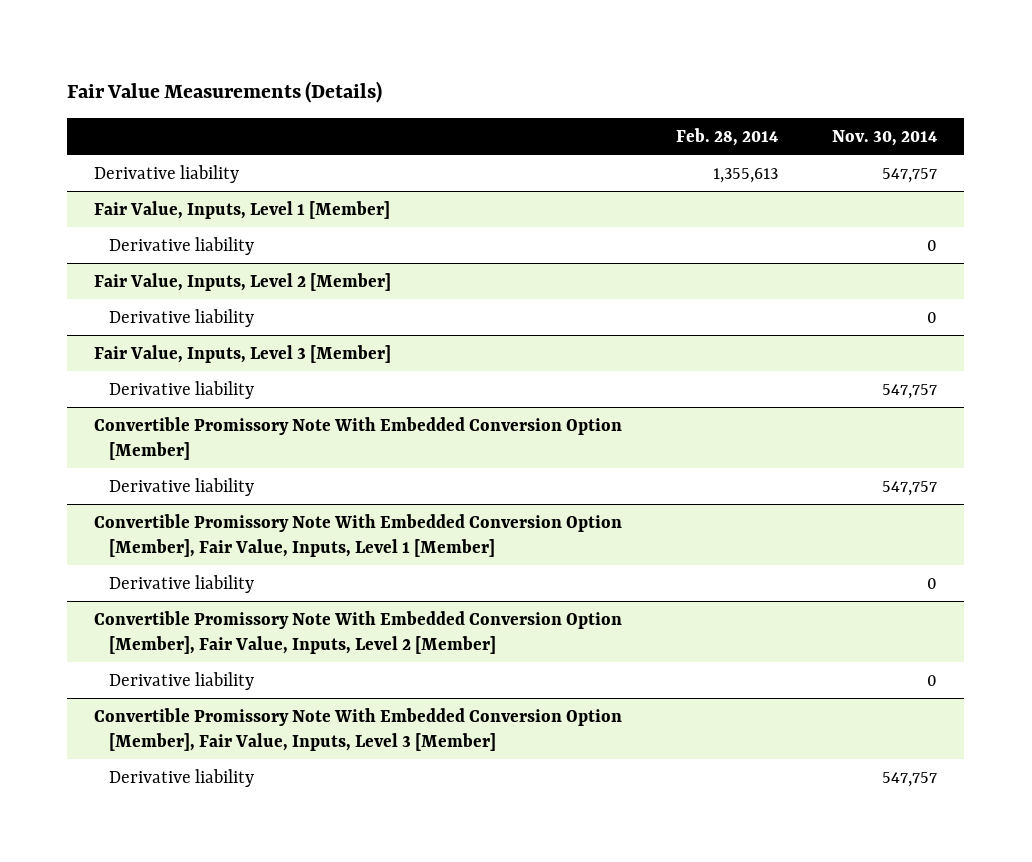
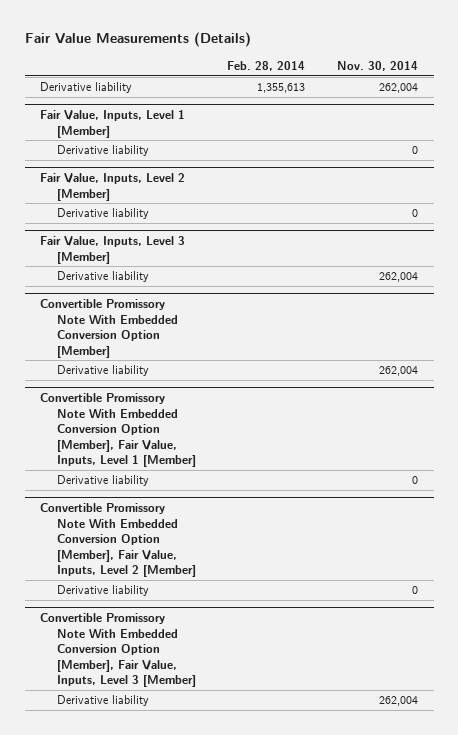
[882,167,938,183] 547,757 -> [379,83,419,94] 262,004
[882,383,938,399] 547,757 -> [379,272,419,283] 262,004
[882,480,938,496] 547,757 -> [379,366,419,377] 262,004
[882,771,938,787] 547,757 -> [379,696,419,707] 262,004

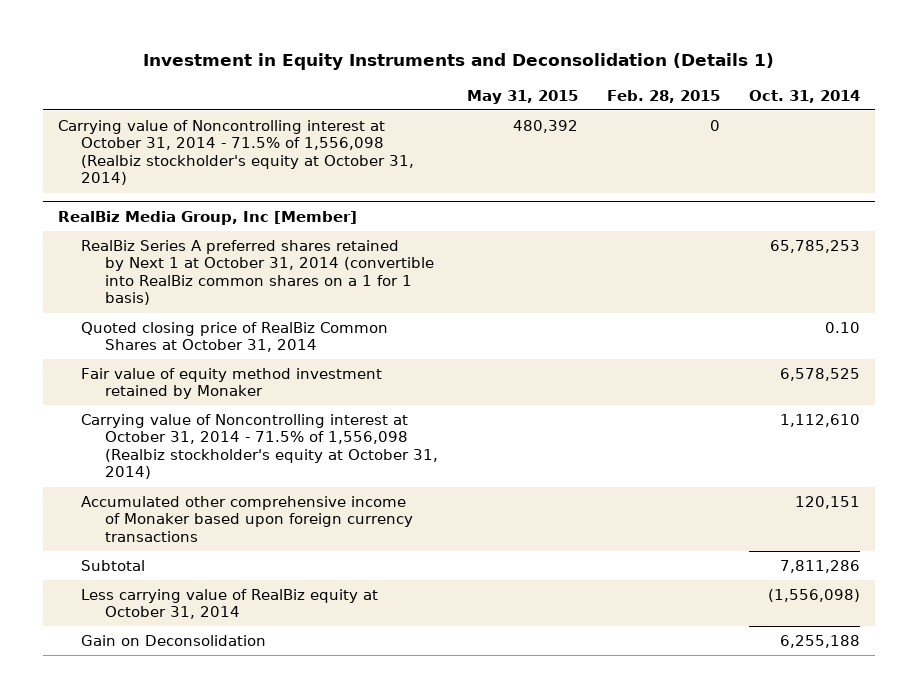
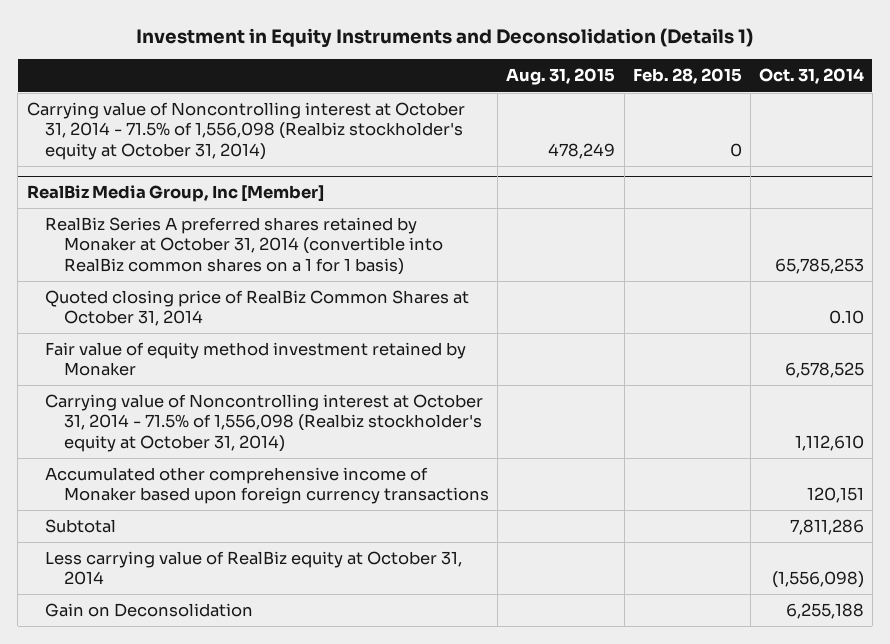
[466,89,578,104] May 31, 2015 -> none
none -> [506,68,616,86] Aug. 31, 2015
[81,239,434,306] RealBiz Series A preferred shares retained by Next 1 at October 31, 2014 (convertible into RealBiz common shares on a 1 for 1 basis) -> [45,216,444,275] RealBiz Series A preferred shares retained by Monaker at October 31, 2014 (convertible into RealBiz common shares on a 1 for 1 basis)

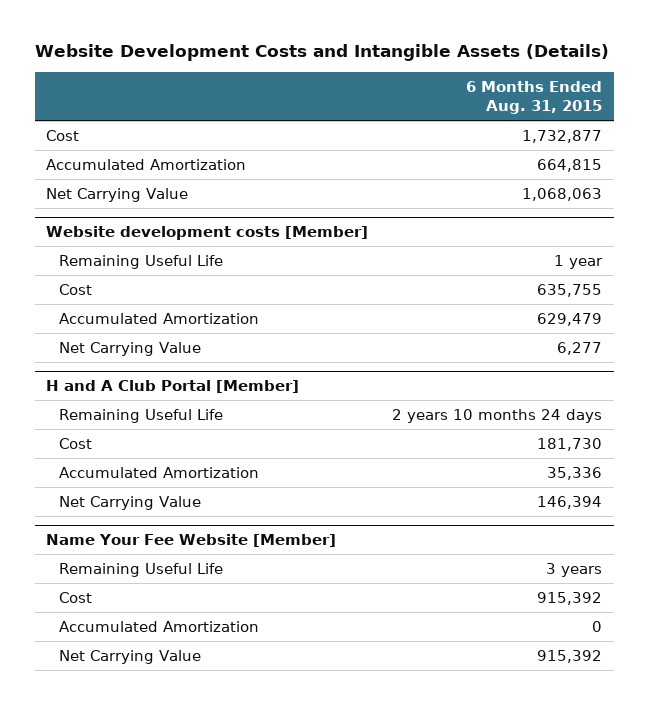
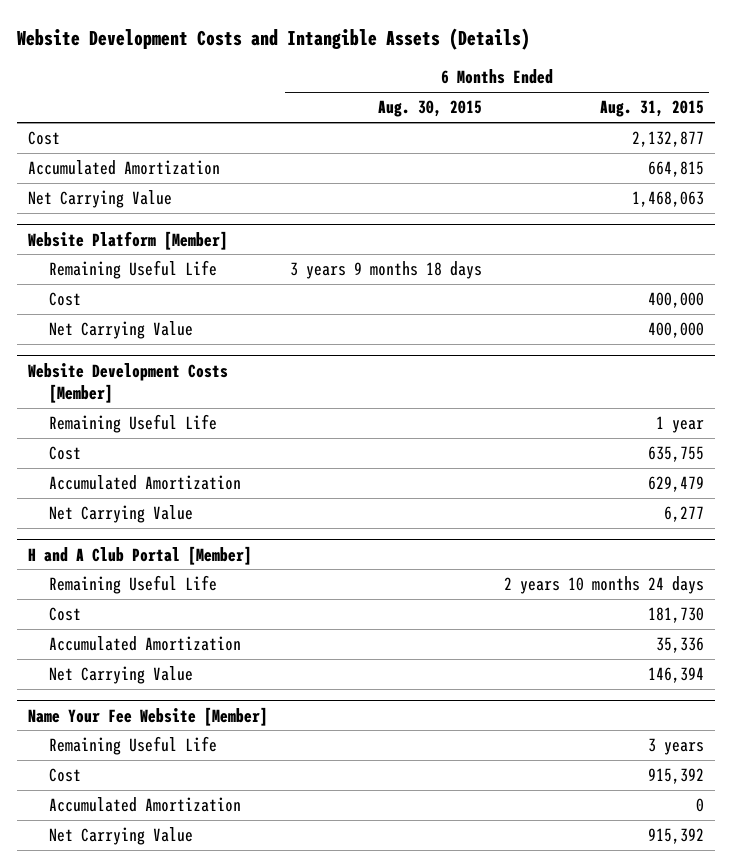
none -> [378,100,483,118] Aug. 30, 2015
[521,129,602,143] 1,732,877 -> [631,131,704,148] 2,132,877
[521,187,602,201] 1,068,063 -> [631,191,704,208] 1,468,063
none -> [28,230,229,250] Website Platform [Member]
none -> [49,260,218,280] Remaining Useful Life
none -> [49,292,82,307] Cost
none -> [49,321,194,340] Net Carrying Value
[46,226,369,241] Website development costs [Member] -> [28,362,229,404] Website Development Costs [Member]

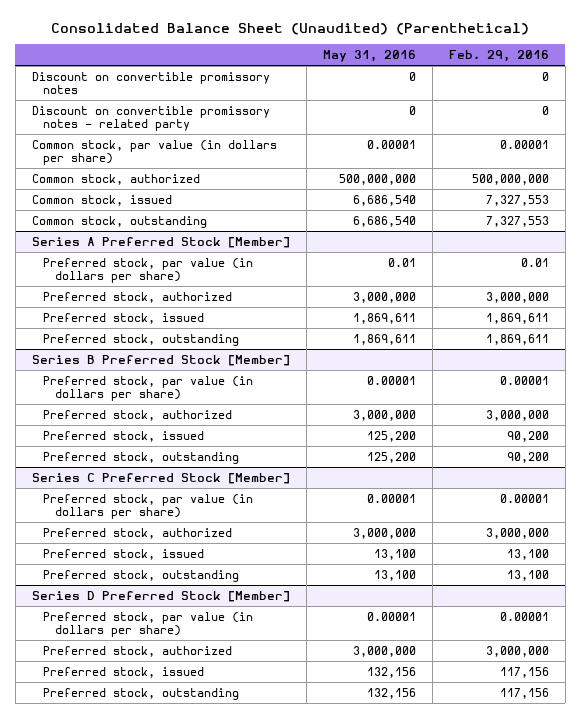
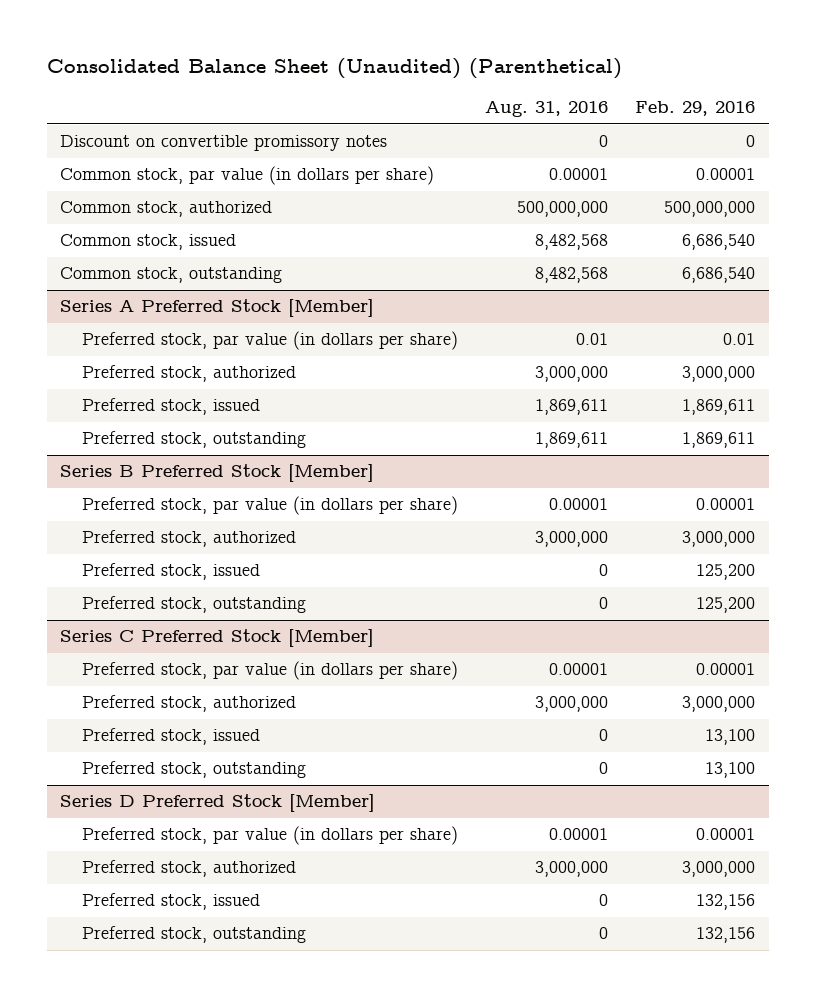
[322,49,416,62] May 31, 2016 -> none
none -> [485,101,609,118] Aug. 31, 2016
[31,105,270,132] Discount on convertible promissory notes - related party -> none
[485,194,549,206] 7,327,553 -> [682,234,756,251] 6,686,540
[485,215,549,227] 7,327,553 -> [682,267,756,284] 6,686,540
[506,430,549,442] 90,200 -> [696,564,756,581] 125,200
[506,451,549,463] 90,200 -> [696,597,756,614] 125,200
[499,666,549,678] 117,156 -> [696,894,756,911] 132,156
[499,687,549,699] 117,156 -> [696,927,756,944] 132,156

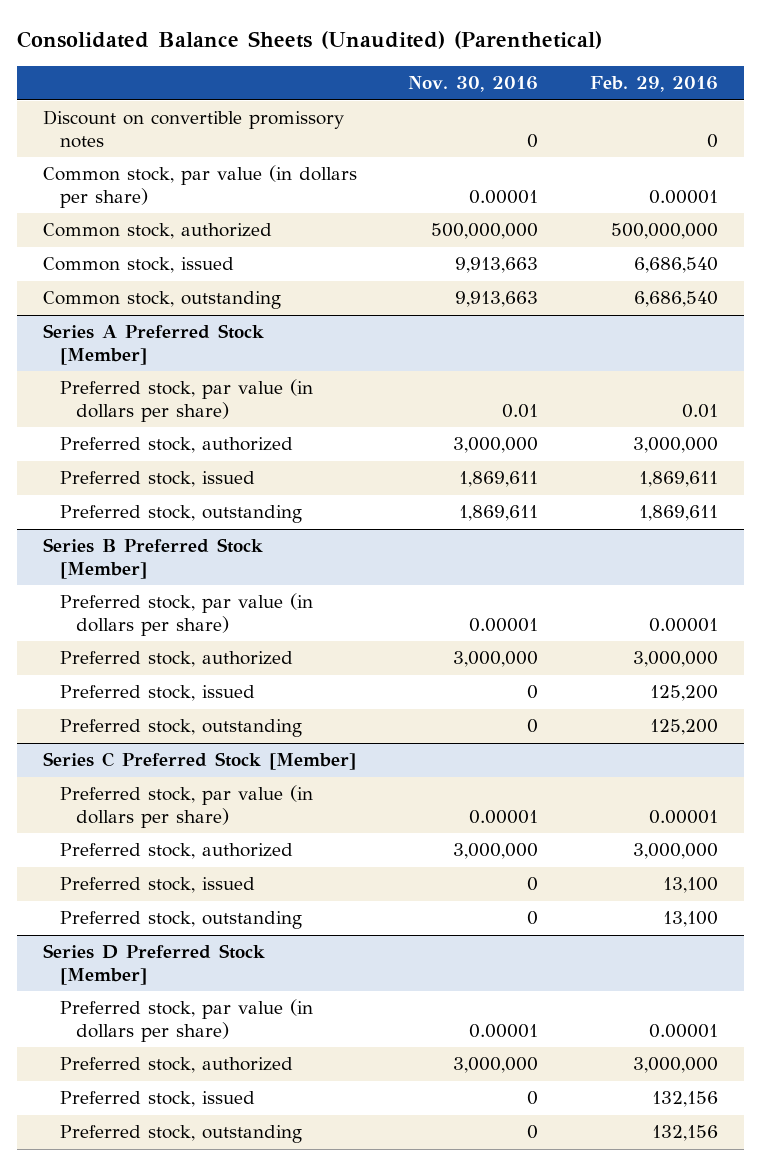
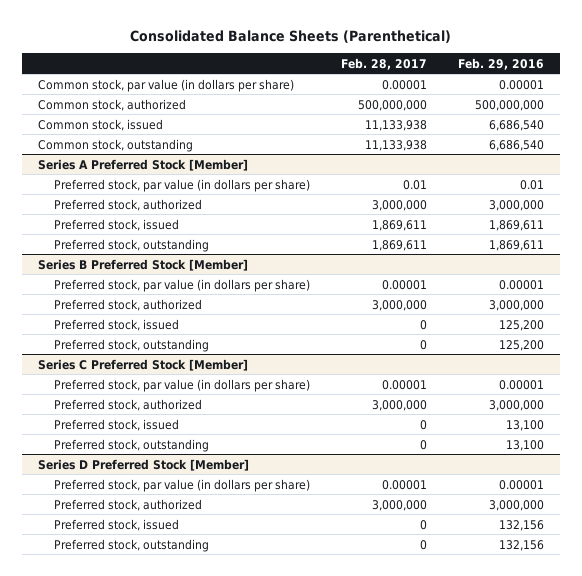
[17,30,603,49] Consolidated Balance Sheets (Unaudited) (Parenthetical) -> [129,29,451,43] Consolidated Balance Sheets (Parenthetical)
[408,76,539,93] Nov. 30, 2016 -> none
none -> [341,57,428,70] Feb. 28, 2017
[42,110,344,149] Discount on convertible promissory notes -> none

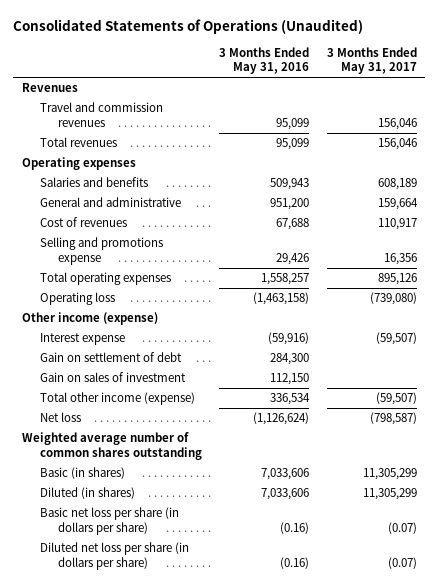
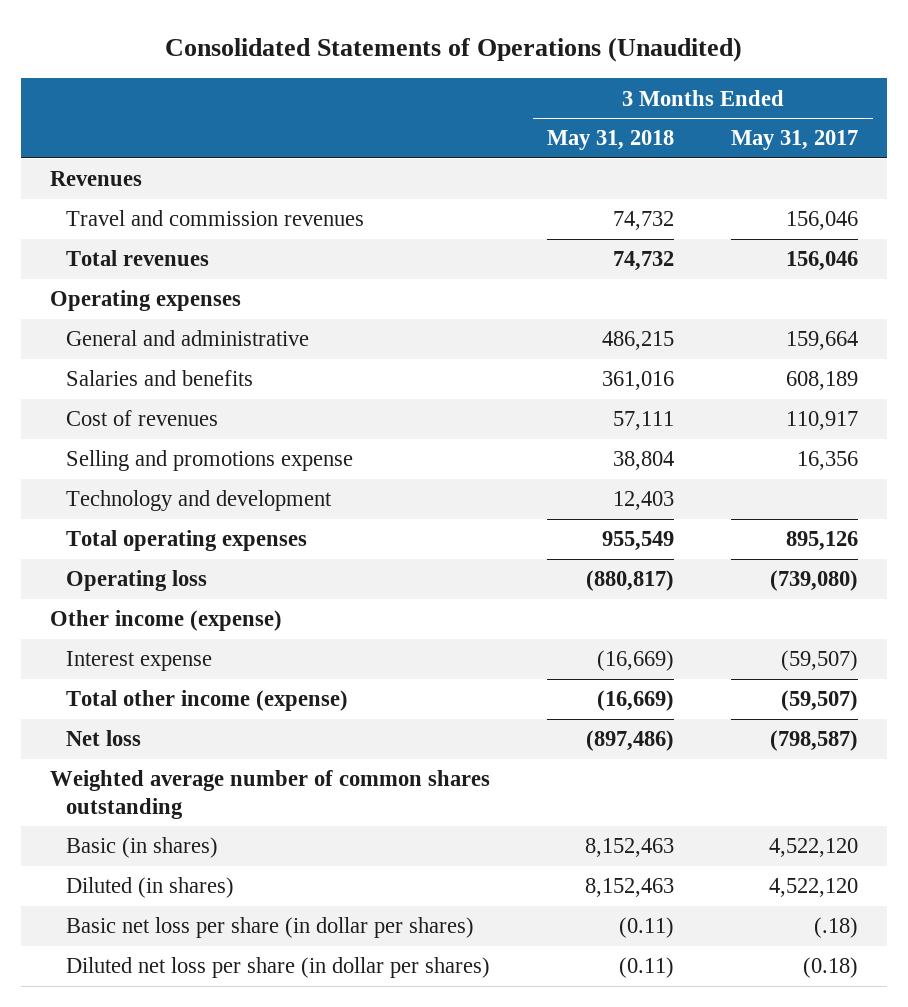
[219,46,310,75] 3 Months Ended May 31, 2016 -> none
none -> [547,130,675,151] May 31, 2018
[39,177,148,188] Salaries and benefits -> [66,370,254,387] Salaries and benefits
none -> [66,490,333,512] Technology and development
[39,352,182,363] Gain on settlement of debt -> none
[39,372,186,383] Gain on sales of investment -> none
[362,468,417,481] 11,305,299 -> [769,838,859,858] 4,522,120
[362,488,417,501] 11,305,299 -> [769,878,859,898] 4,522,120
[39,507,179,535] Basic net loss per share (in dollars per share) -> [66,917,475,939] Basic net loss per share (in dollar per shares)
[387,521,417,534] (0.07) -> [814,917,859,939] (.18)
[39,542,189,570] Diluted net loss per share (in dollars per share) -> [66,957,491,979] Diluted net loss per share (in dollar per shares)
[387,556,417,569] (0.07) -> [803,957,859,979] (0.18)

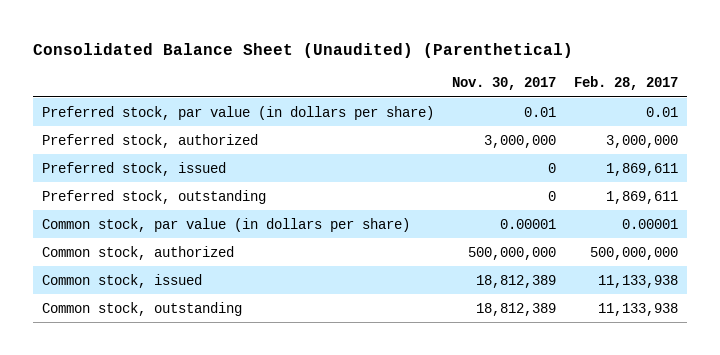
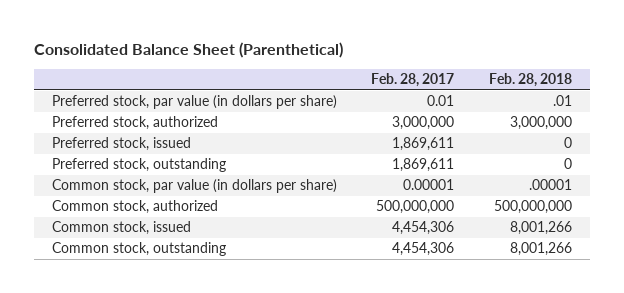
[33,42,574,58] Consolidated Balance Sheet (Unaudited) (Parenthetical) -> [34,42,344,59] Consolidated Balance Sheet (Parenthetical)
[452,77,557,91] Nov. 30, 2017 -> none
none -> [489,73,573,88] Feb. 28, 2018
[597,274,678,288] 11,133,938 -> [392,221,455,236] 4,454,306
[597,302,678,316] 11,133,938 -> [392,242,455,257] 4,454,306

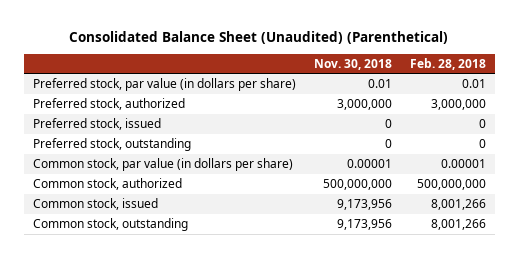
[34,42,344,59] Consolidated Balance Sheet (Parenthetical) -> [69,31,449,45] Consolidated Balance Sheet (Unaudited) (Parenthetical)
[371,73,455,88] Feb. 28, 2017 -> none
none -> [313,58,392,70] Nov. 30, 2018
[553,95,573,107] .01 -> [461,79,486,89] 0.01
[529,179,573,191] .00001 -> [440,159,486,169] 0.00001

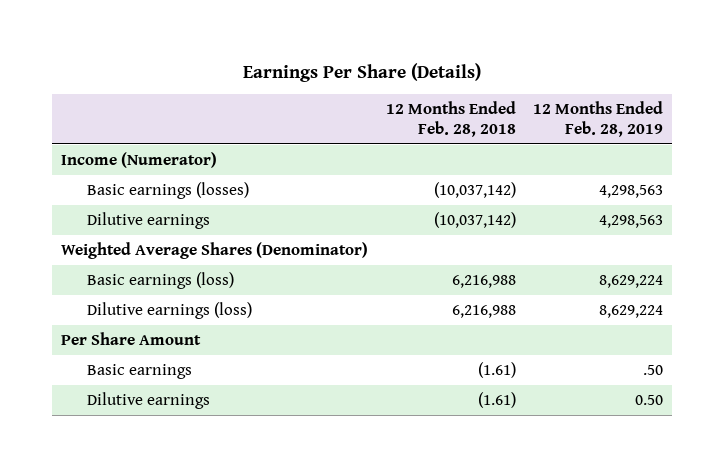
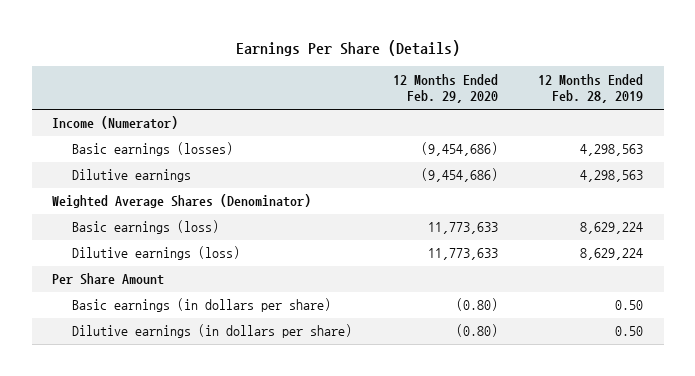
[385,101,516,137] 12 Months Ended Feb. 28, 2018 -> none
none -> [392,73,498,104] 12 Months Ended Feb. 29, 2020
[87,364,193,380] Basic earnings -> [72,298,332,313] Basic earnings (in dollars per share)
[643,365,664,376] .50 -> [615,300,644,311] 0.50
[87,392,211,410] Dilutive earnings -> [72,324,353,339] Dilutive earnings (in dollars per share)

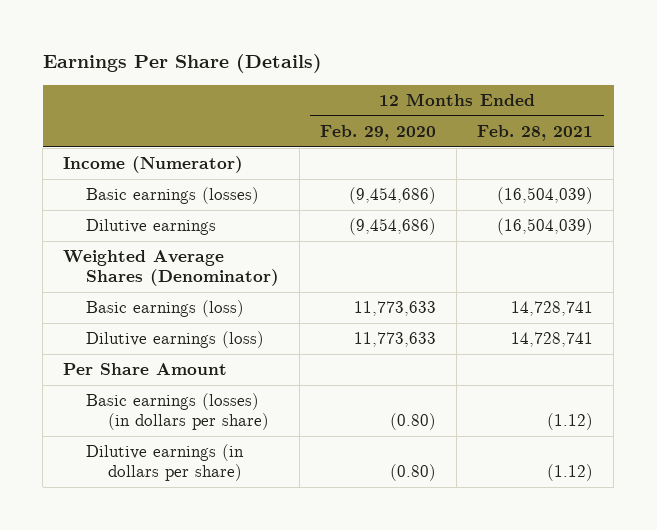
[538,73,644,104] 12 Months Ended Feb. 28, 2019 -> none
none -> [477,125,594,142] Feb. 28, 2021
[72,298,332,313] Basic earnings (in dollars per share) -> [85,393,269,431] Basic earnings (losses) (in dollars per share)

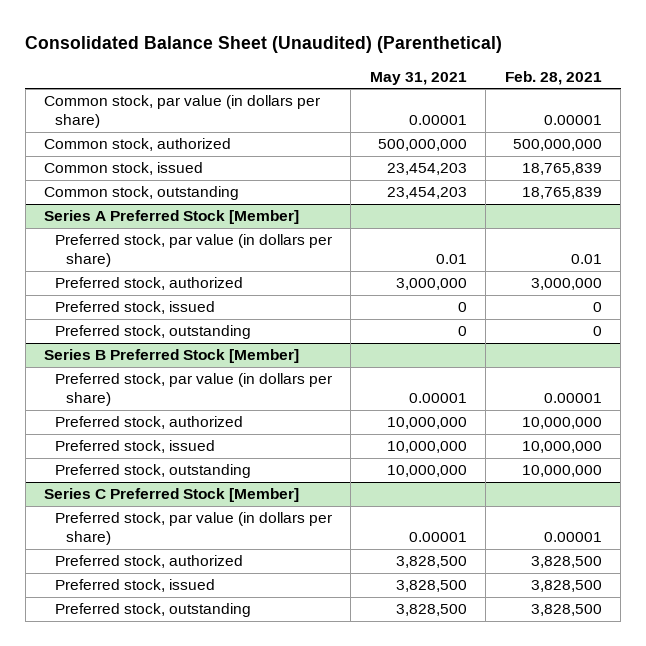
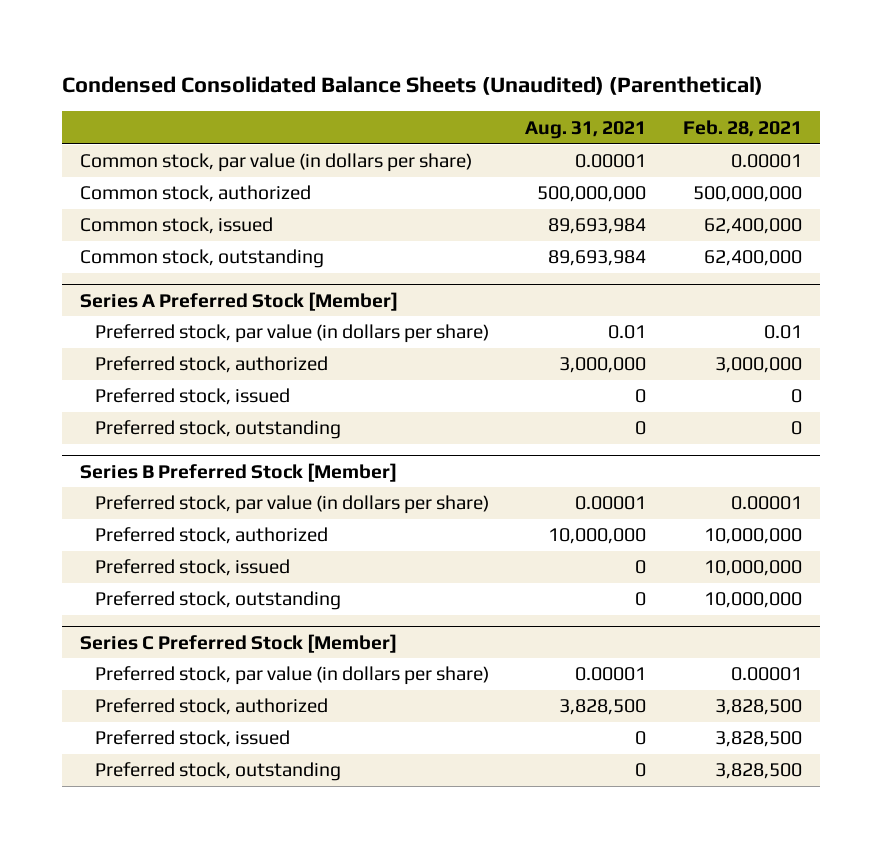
[25,35,503,53] Consolidated Balance Sheet (Unaudited) (Parenthetical) -> [62,76,764,96] Condensed Consolidated Balance Sheets (Unaudited) (Parenthetical)
[369,71,467,85] May 31, 2021 -> none
none -> [525,120,647,139] Aug. 31, 2021
[521,163,602,176] 18,765,839 -> [703,218,802,235] 62,400,000
[521,187,602,200] 18,765,839 -> [703,250,802,267] 62,400,000

